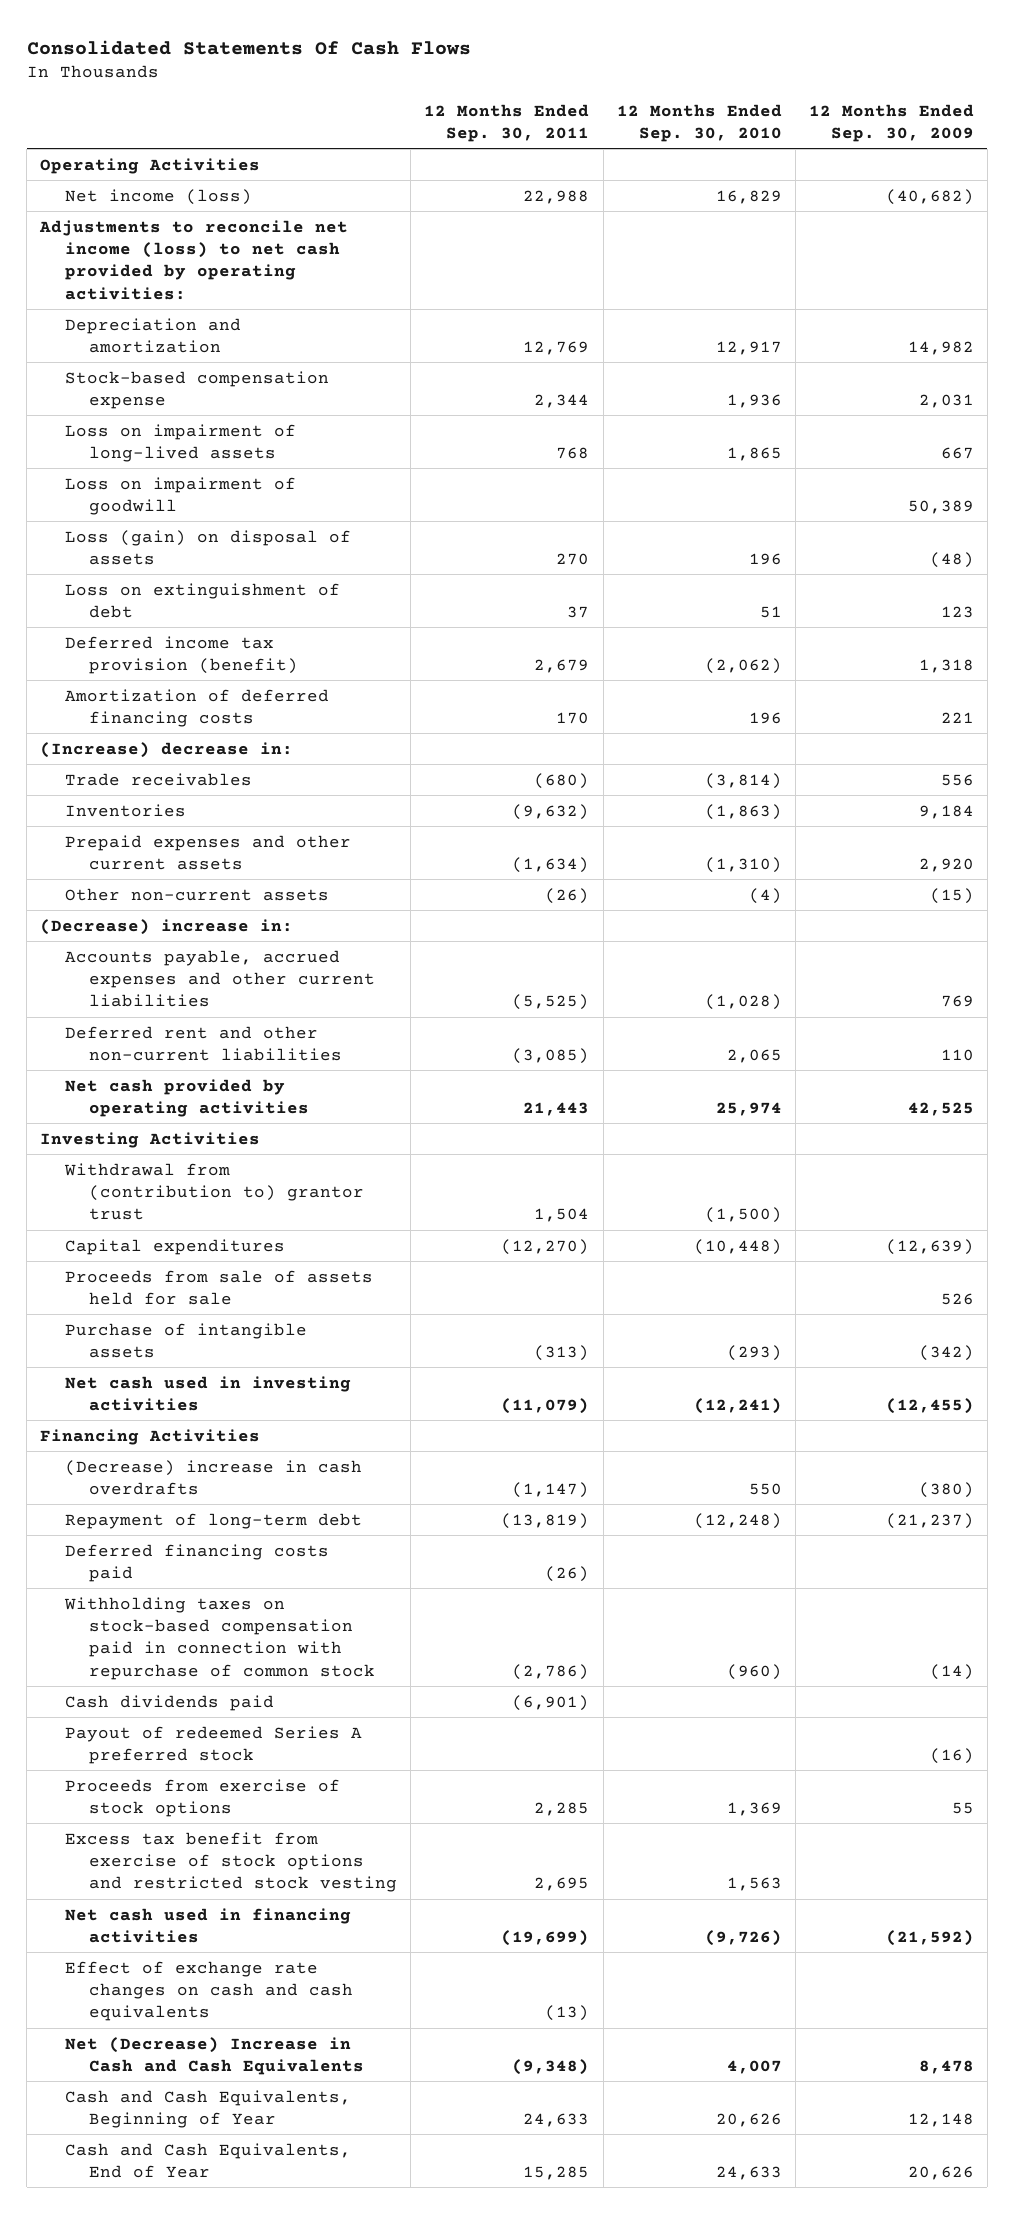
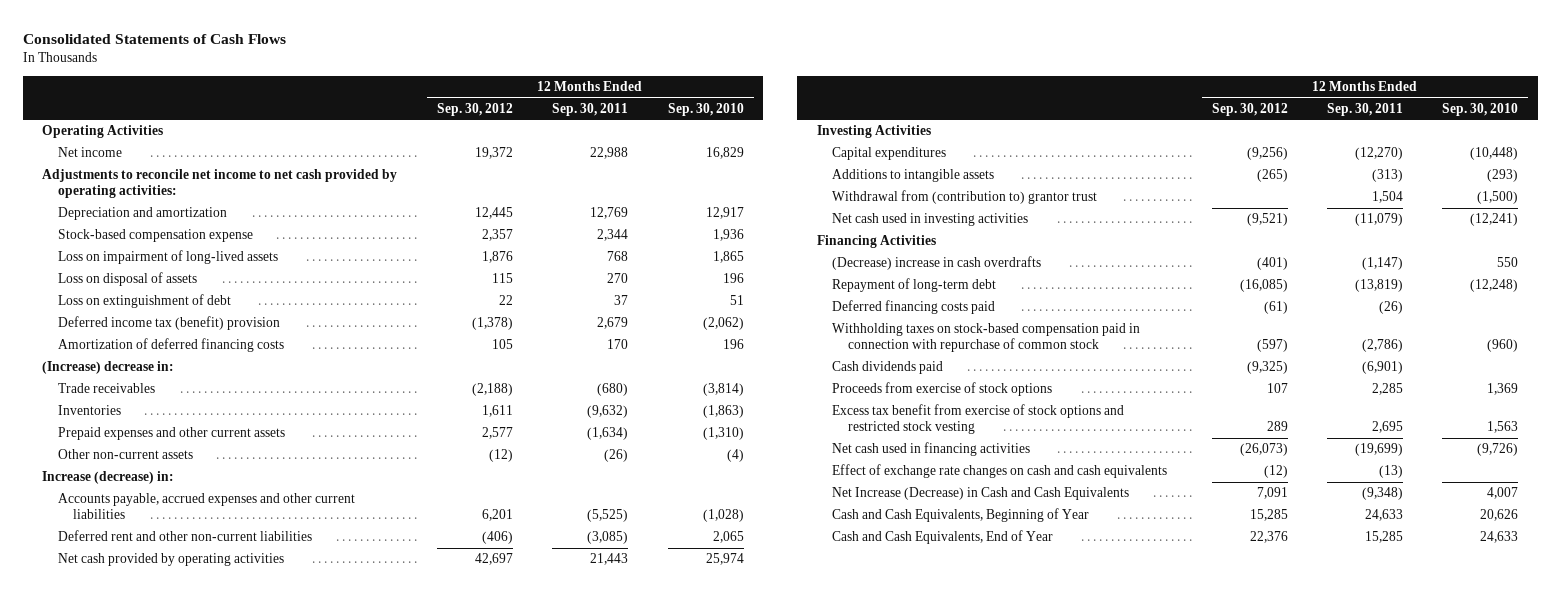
[26,39,471,55] Consolidated Statements Of Cash Flows -> [22,33,286,44] Consolidated Statements of Cash Flows
[808,103,974,142] 12 Months Ended Sep. 30, 2009 -> none
none -> [436,102,513,116] Sep. 30, 2012
[64,188,252,205] Net income (loss) -> [57,147,122,158] Net income
[39,219,349,300] Adjustments to reconcile net income (loss) to net cash provided by operating activities: -> [42,169,398,199] Adjustments to reconcile net income to net cash provided by operating activities:
[64,476,296,516] Loss on impairment of goodwill -> none
[64,529,351,566] Loss (gain) on disposal of assets -> [57,272,197,287] Loss on disposal of assets
[64,635,299,675] Deferred income tax provision (benefit) -> [57,316,280,331] Deferred income tax (benefit) provision
[40,918,294,935] (Decrease) increase in: -> [42,471,175,485] Increase (decrease) in:
[64,1269,373,1306] Proceeds from sale of assets held for sale -> none
[64,1322,307,1359] Purchase of intangible assets -> [832,169,995,183] Additions to intangible assets
[63,1162,365,1221] Withdrawal from (contribution to) grantor trust -> [832,190,1098,205] Withdrawal from (contribution to) grantor trust
[64,1725,362,1765] Payout of redeemed Series A preferred stock -> none
[64,2036,365,2076] Net (Decrease) Increase in Cash and Cash Equivalents -> [832,487,1130,501] Net Increase (Decrease) in Cash and Cash Equivalents

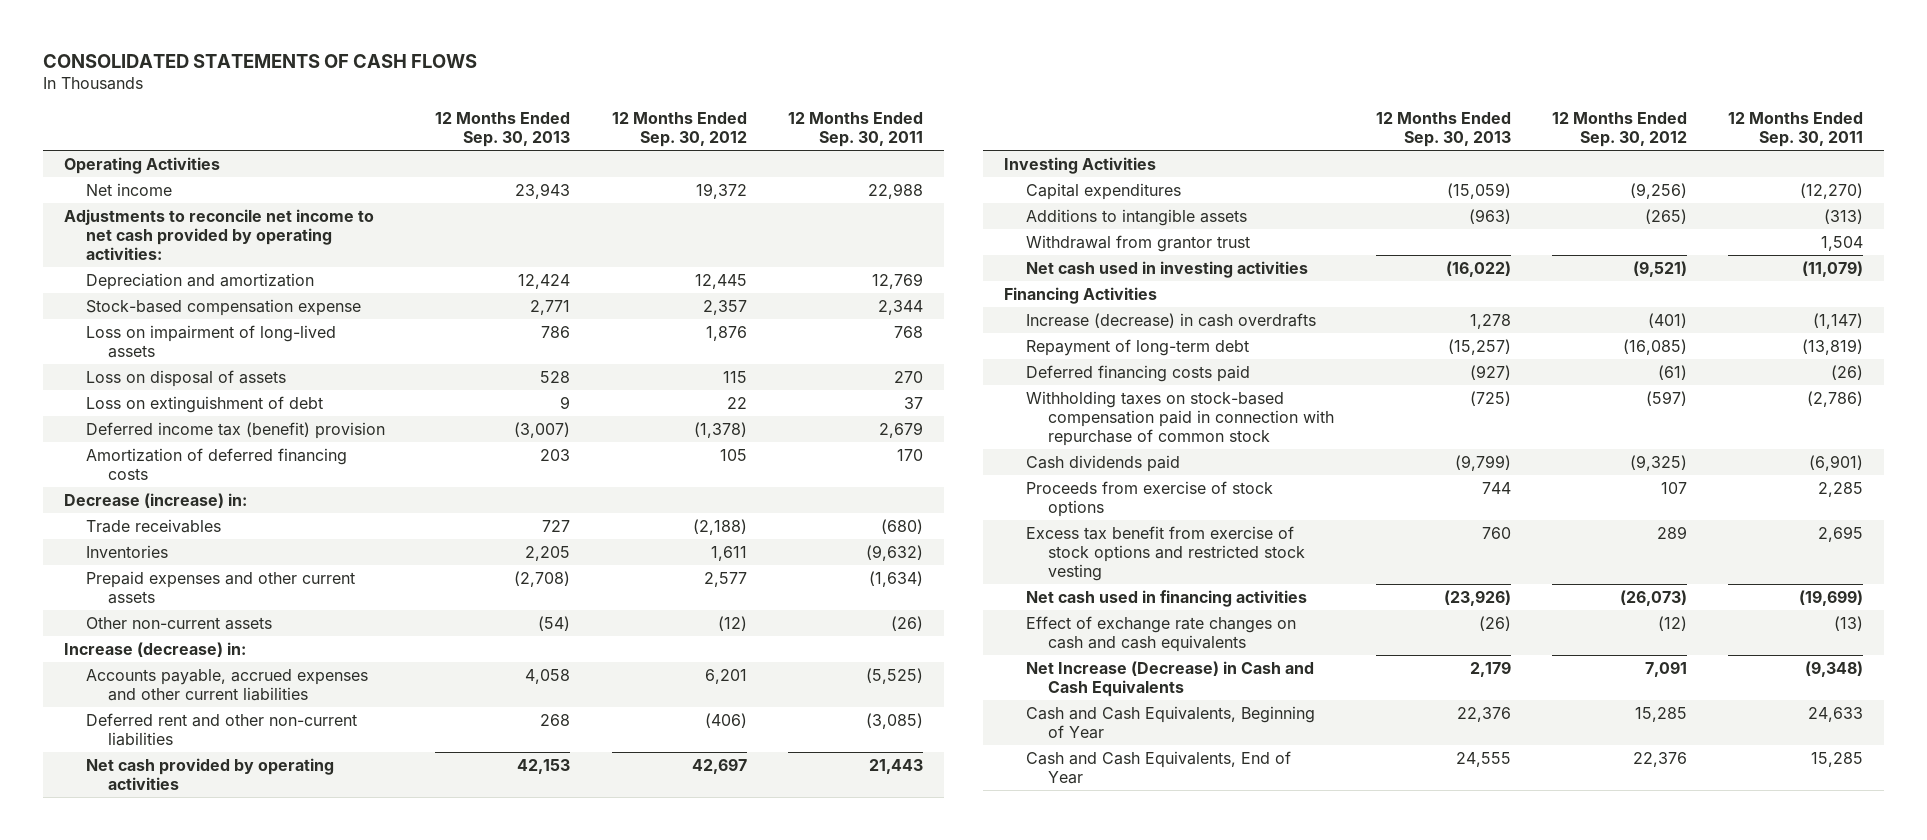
[22,33,286,44] Consolidated Statements of Cash Flows -> [43,53,478,68] CONSOLIDATED STATEMENTS OF CASH FLOWS
[667,102,744,116] Sep. 30, 2010 -> none
none -> [435,112,571,148] 12 Months Ended Sep. 30, 2013
[42,361,175,375] (Increase) decrease in: -> [63,492,247,508] Decrease (increase) in:
[832,190,1098,205] Withdrawal from (contribution to) grantor trust -> [1026,234,1251,252] Withdrawal from grantor trust
[832,256,1042,271] (Decrease) increase in cash overdrafts -> [1026,312,1317,328] Increase (decrease) in cash overdrafts

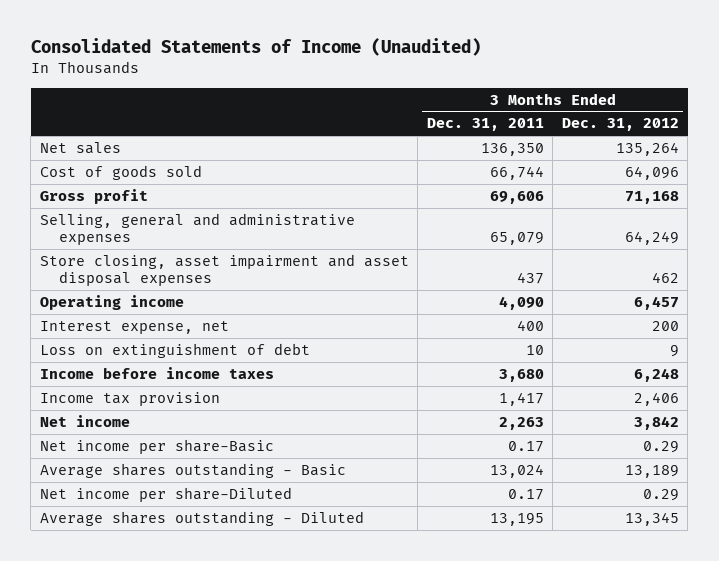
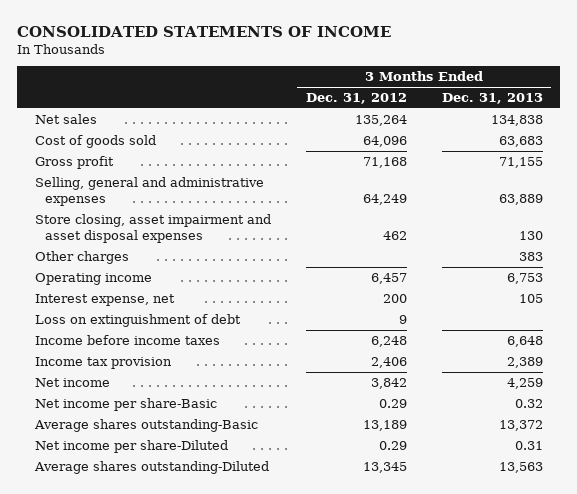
[30,38,481,57] Consolidated Statements of Income (Unaudited) -> [17,25,392,37] CONSOLIDATED STATEMENTS OF INCOME
[426,118,544,132] Dec. 31, 2011 -> none
none -> [441,93,543,105] Dec. 31, 2013
none -> [34,250,129,264] Other charges
[39,462,346,478] Average shares outstanding - Basic -> [33,418,258,432] Average shares outstanding-Basic
[39,510,364,526] Average shares outstanding - Diluted -> [33,460,269,474] Average shares outstanding-Diluted

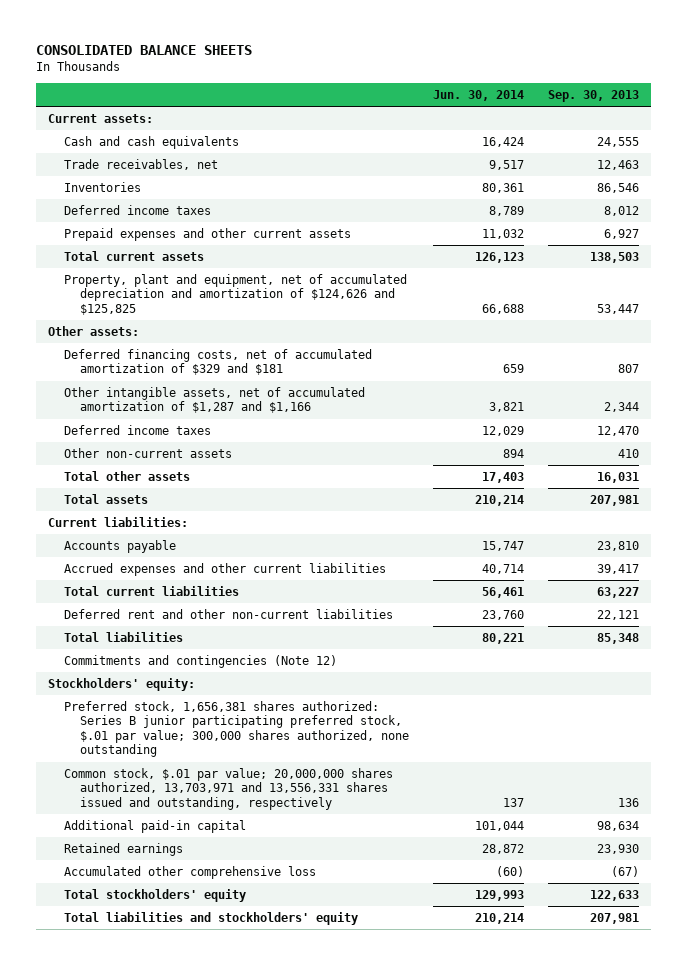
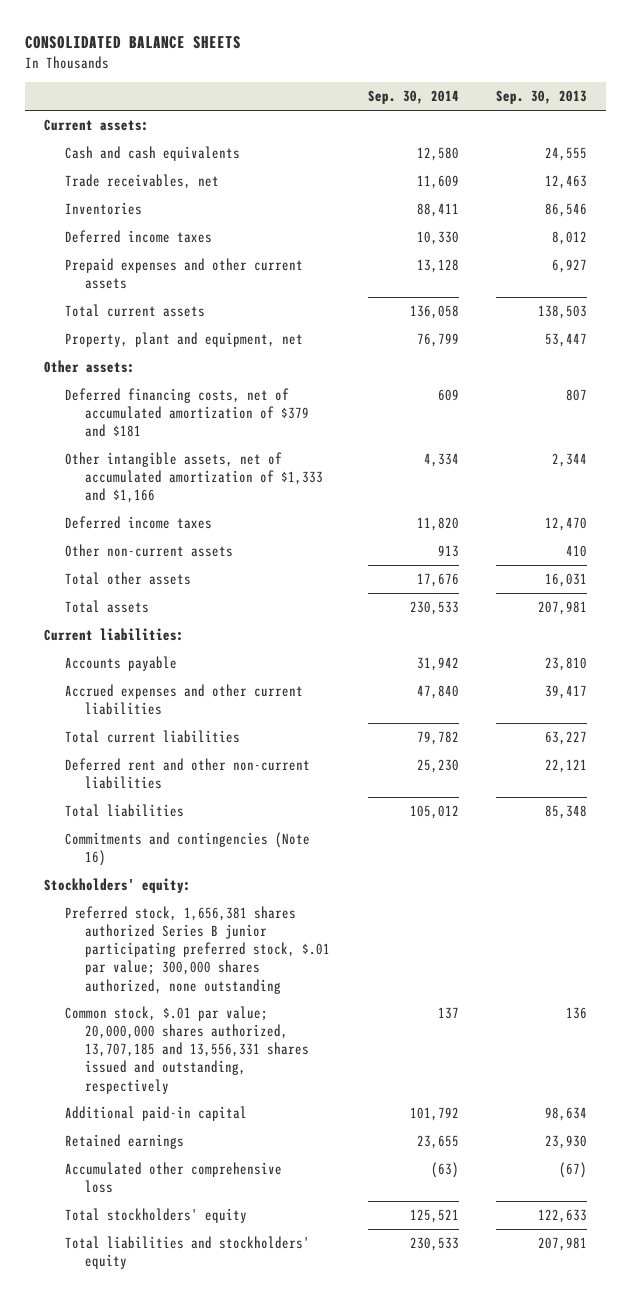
[432,90,524,102] Jun. 30, 2014 -> none
none -> [367,90,459,105] Sep. 30, 2014
[63,274,407,315] Property, plant and equipment, net of accumulated depreciation and amortization of $124,626 and $125,825 -> [64,332,303,348] Property, plant and equipment, net
[63,349,372,376] Deferred financing costs, net of accumulated amortization of $329 and $181 -> [64,388,310,438] Deferred financing costs, net of accumulated amortization of $379 and $181
[63,387,365,414] Other intangible assets, net of accumulated amortization of $1,287 and $1,166 -> [64,452,324,504] Other intangible assets, net of accumulated amortization of $1,333 and $1,166
[63,655,337,669] Commitments and contingencies (Note 12) -> [64,832,310,867] Commitments and contingencies (Note 16)
[63,701,409,758] Preferred stock, 1,656,381 shares authorized: Series B junior participating preferred stock, $.01 par value; 300,000 shares authorized, none outstanding -> [64,906,331,994] Preferred stock, 1,656,381 shares authorized Series B junior participating preferred stock, $.01 par value; 300,000 shares authorized, none outstanding
[63,768,393,810] Common stock, $.01 par value; 20,000,000 shares authorized, 13,703,971 and 13,556,331 shares issued and outstanding, respectively -> [64,1006,310,1094] Common stock, $.01 par value; 20,000,000 shares authorized, 13,707,185 and 13,556,331 shares issued and outstanding, respectively

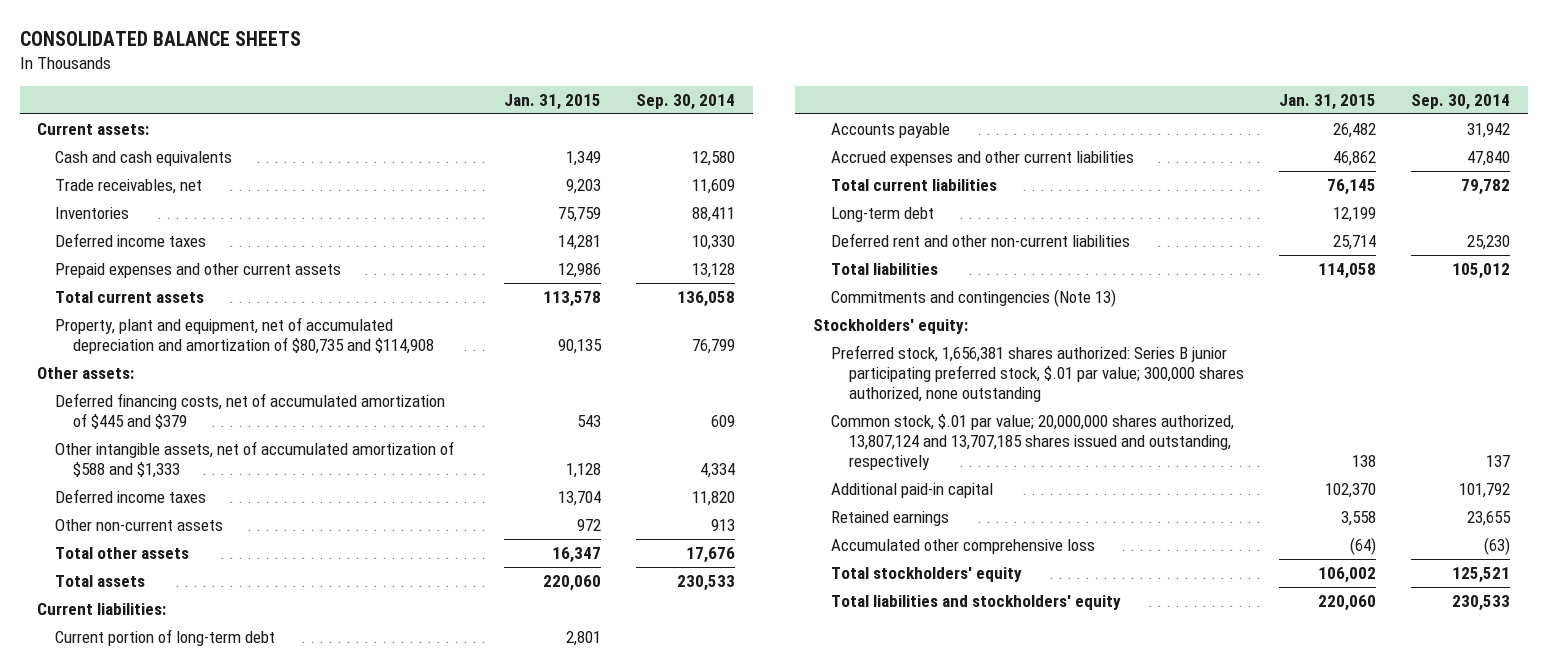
[496,90,588,105] Sep. 30, 2013 -> none
none -> [503,93,601,110] Jan. 31, 2015
[64,332,303,348] Property, plant and equipment, net -> [55,316,435,355] Property, plant and equipment, net of accumulated depreciation and amortization of $80,735 and $114,908
[64,388,310,438] Deferred financing costs, net of accumulated amortization of $379 and $181 -> [55,392,446,430] Deferred financing costs, net of accumulated amortization of $445 and $379
[64,452,324,504] Other intangible assets, net of accumulated amortization of $1,333 and $1,166 -> [55,440,455,479] Other intangible assets, net of accumulated amortization of $588 and $1,333
none -> [55,628,276,646] Current portion of long-term debt
none -> [830,206,934,222] Long-term debt
[64,832,310,867] Commitments and contingencies (Note 16) -> [830,288,1116,307] Commitments and contingencies (Note 13)
[64,906,331,994] Preferred stock, 1,656,381 shares authorized Series B junior participating preferred stock, $.01 par value; 300,000 shares authorized, none outstanding -> [830,344,1244,403] Preferred stock, 1,656,381 shares authorized: Series B junior participating preferred stock, $.01 par value; 300,000 shares authorized, none outstanding
[64,1006,310,1094] Common stock, $.01 par value; 20,000,000 shares authorized, 13,707,185 and 13,556,331 shares issued and outstanding, respectively -> [830,413,1234,471] Common stock, $.01 par value; 20,000,000 shares authorized, 13,807,124 and 13,707,185 shares issued and outstanding, respectively

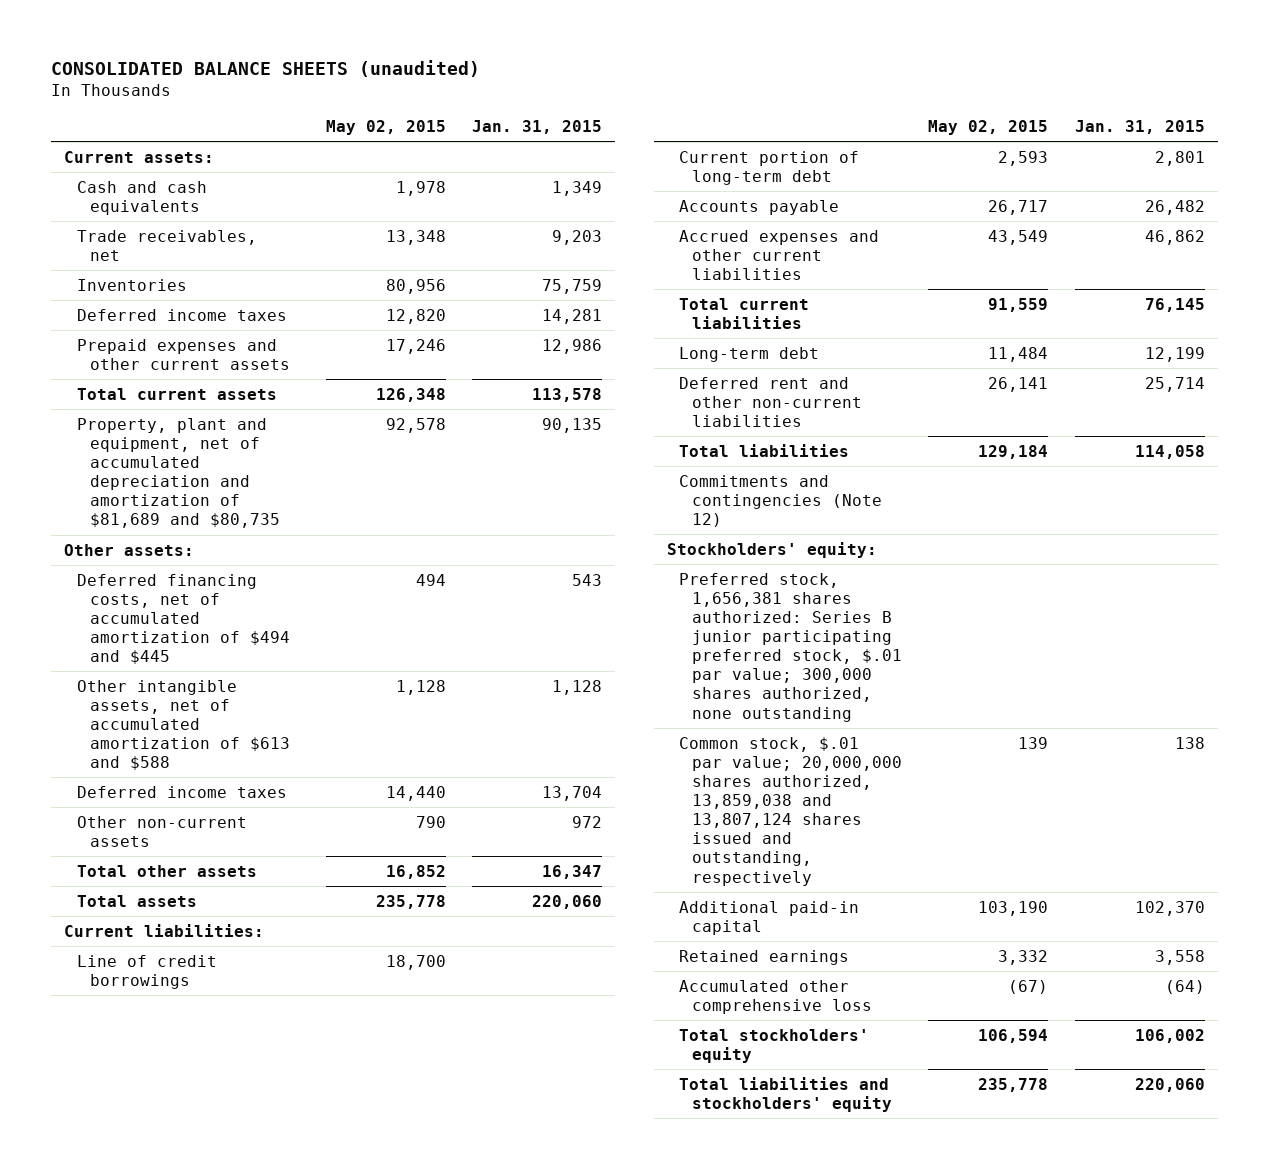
[19,31,301,47] CONSOLIDATED BALANCE SHEETS -> [51,60,481,78] CONSOLIDATED BALANCE SHEETS (unaudited)
[635,93,735,110] Sep. 30, 2014 -> none
none -> [325,120,446,136] May 02, 2015
[55,316,435,355] Property, plant and equipment, net of accumulated depreciation and amortization of $80,735 and $114,908 -> [76,417,280,529] Property, plant and equipment, net of accumulated depreciation and amortization of $81,689 and $80,735
[55,392,446,430] Deferred financing costs, net of accumulated amortization of $445 and $379 -> [76,573,290,665] Deferred financing costs, net of accumulated amortization of $494 and $445
[55,440,455,479] Other intangible assets, net of accumulated amortization of $588 and $1,333 -> [76,679,290,771] Other intangible assets, net of accumulated amortization of $613 and $588
none -> [76,954,217,989] Line of credit borrowings
[830,288,1116,307] Commitments and contingencies (Note 13) -> [679,474,883,527] Commitments and contingencies (Note 12)
[830,413,1234,471] Common stock, $.01 par value; 20,000,000 shares authorized, 13,807,124 and 13,707,185 shares issued and outstanding, respectively -> [679,736,903,886] Common stock, $.01 par value; 20,000,000 shares authorized, 13,859,038 and 13,807,124 shares issued and outstanding, respectively

